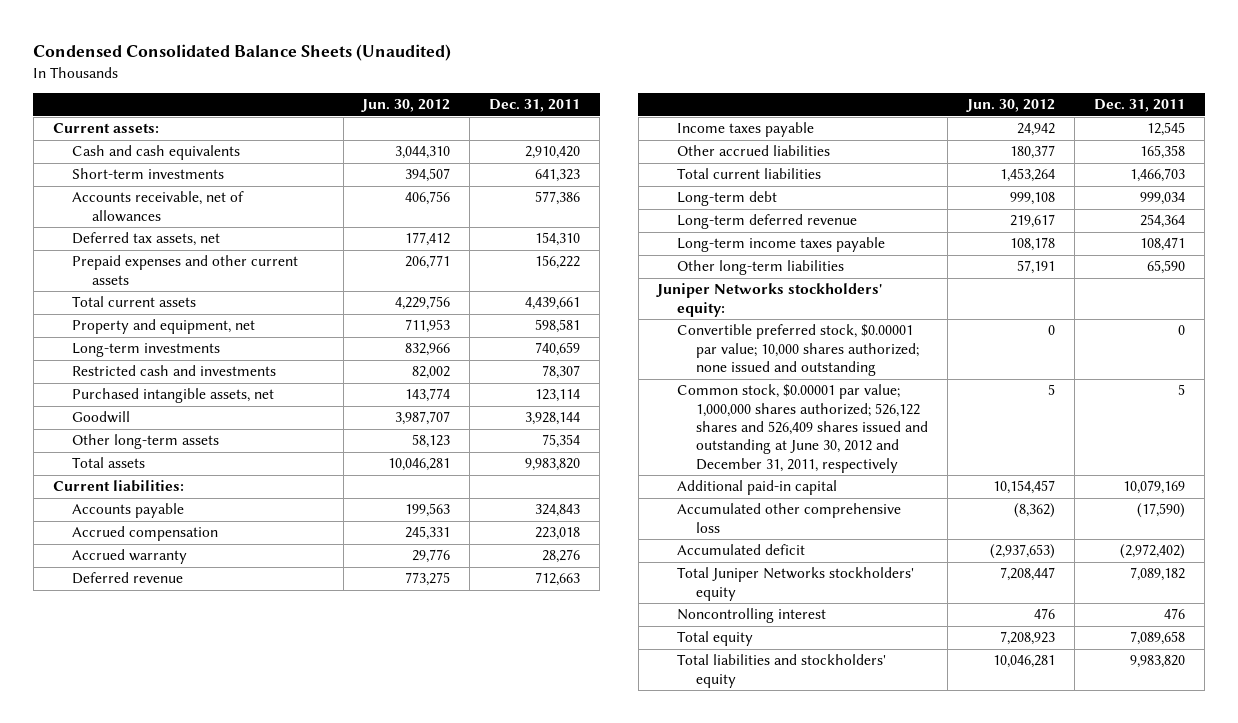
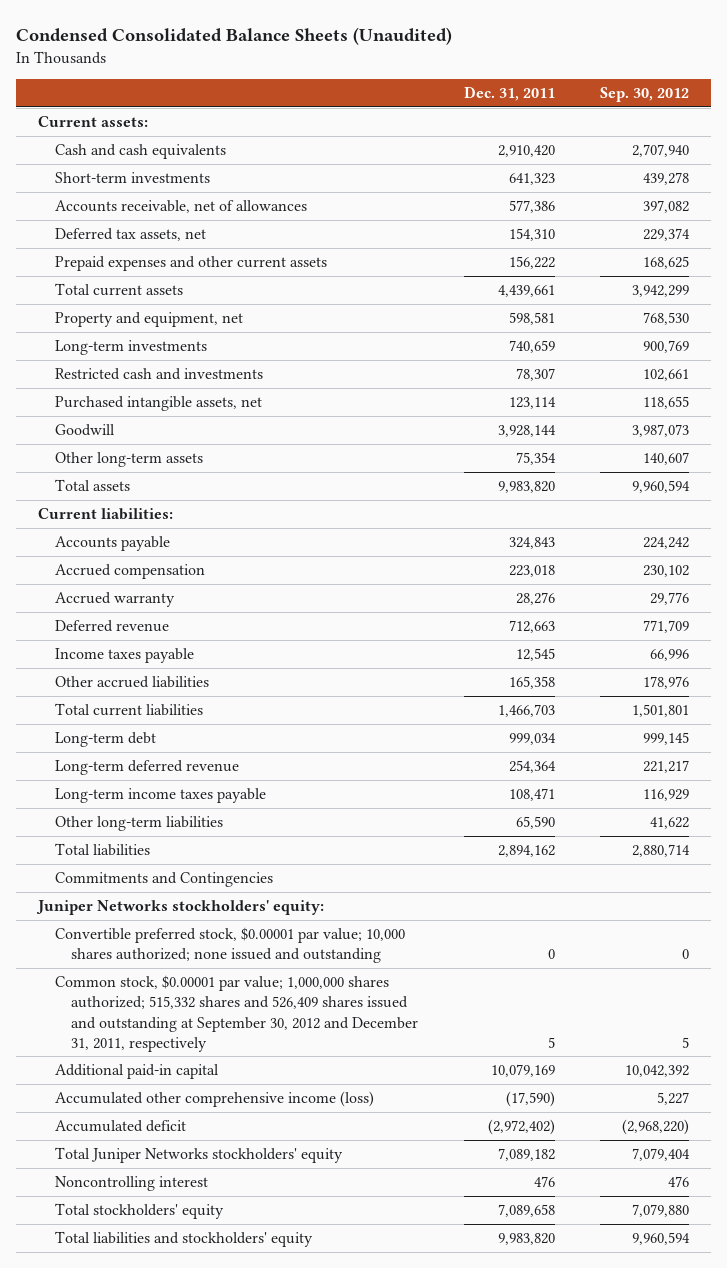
[361,99,451,113] Jun. 30, 2012 -> none
none -> [599,86,689,102] Sep. 30, 2012
none -> [54,843,150,857] Total liabilities
none -> [54,872,273,888] Commitments and Contingencies
[676,384,929,473] Common stock, $0.00001 par value; 1,000,000 shares authorized; 526,122 shares and 526,409 shares issued and outstanding at June 30, 2012 and December 31, 2011, respectively -> [54,975,419,1052] Common stock, $0.00001 par value; 1,000,000 shares authorized; 515,332 shares and 526,409 shares issued and outstanding at September 30, 2012 and December 31, 2011, respectively
[676,503,901,533] Accumulated other comprehensive loss -> [54,1091,374,1108] Accumulated other comprehensive income (loss)
[676,631,753,647] Total equity -> [54,1203,224,1220] Total stockholders' equity

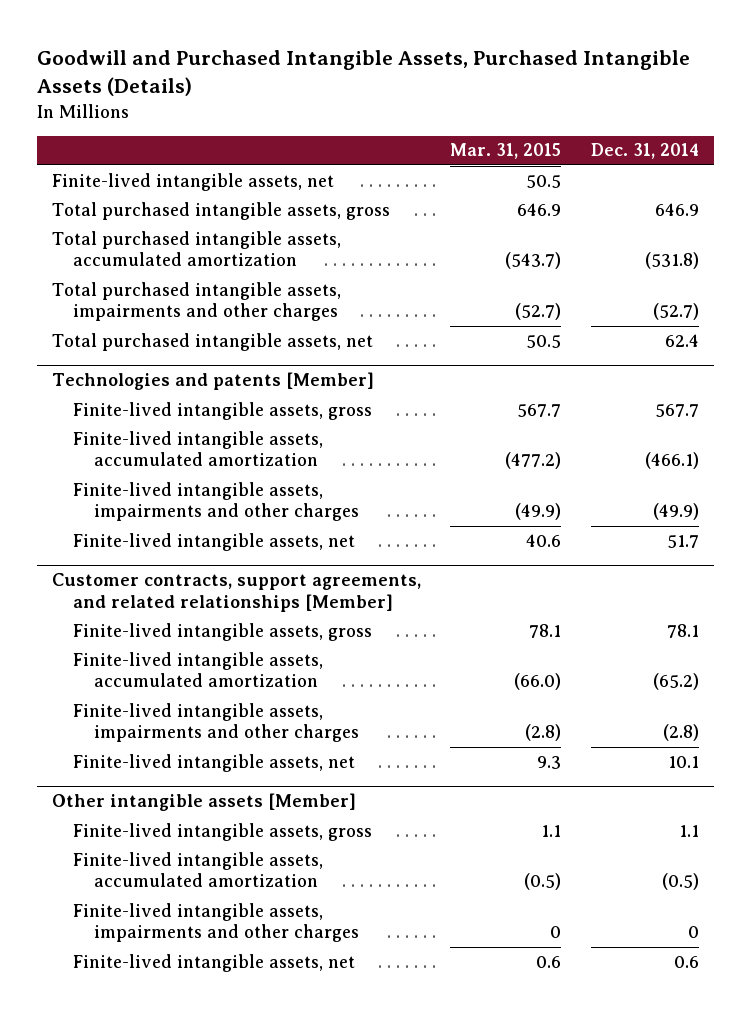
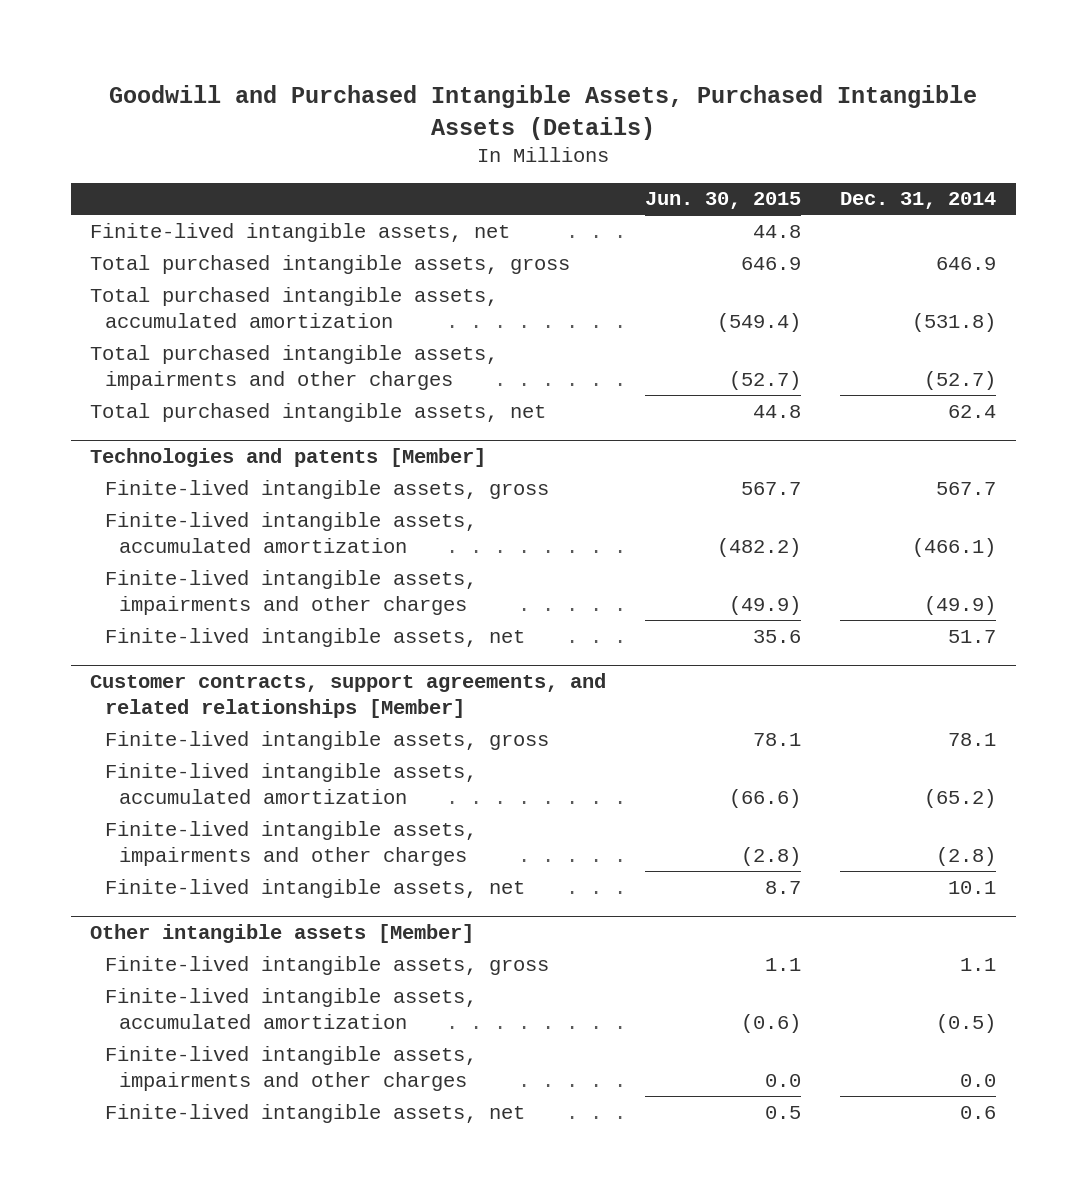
[450,143,562,160] Mar. 31, 2015 -> none
none -> [645,192,802,210] Jun. 30, 2015
[687,926,699,939] 0 -> [960,1074,997,1088] 0.0

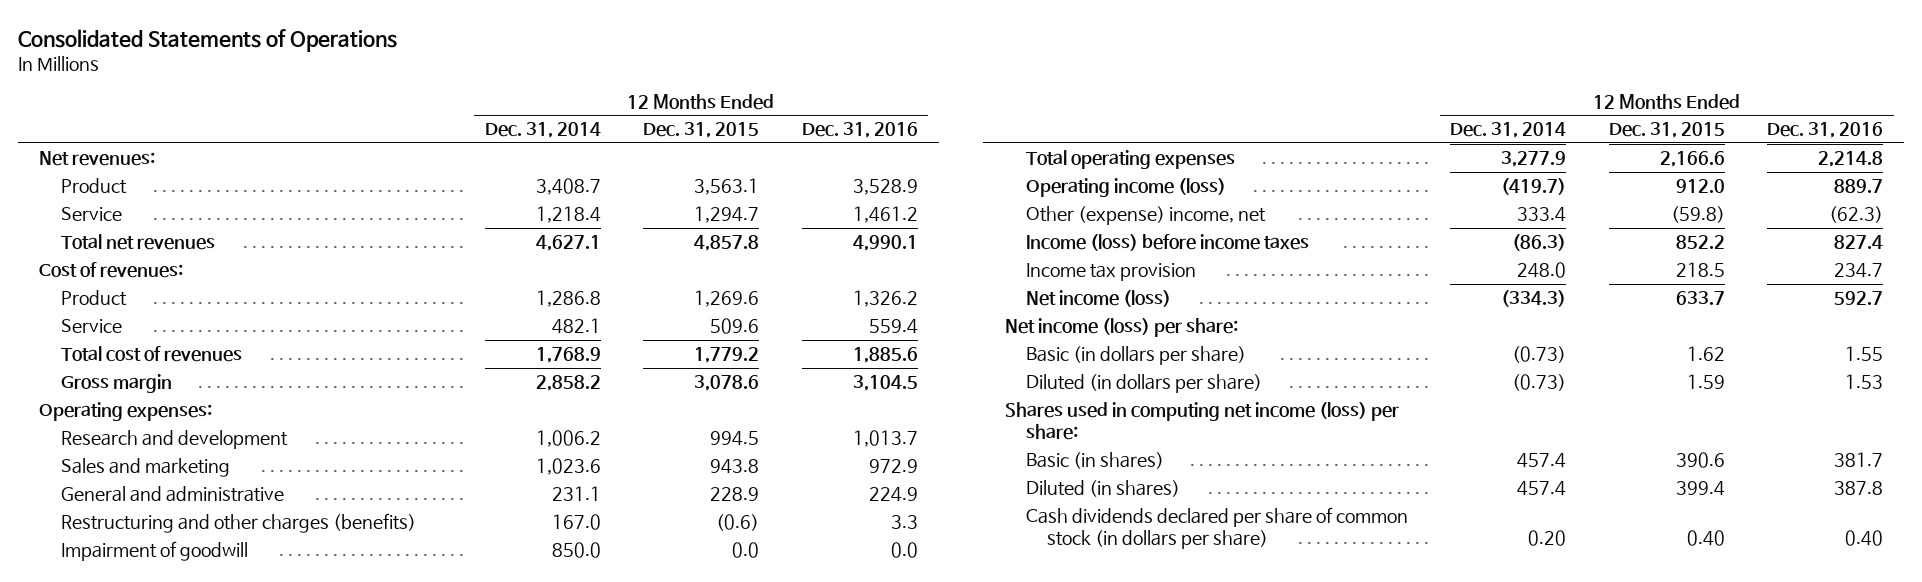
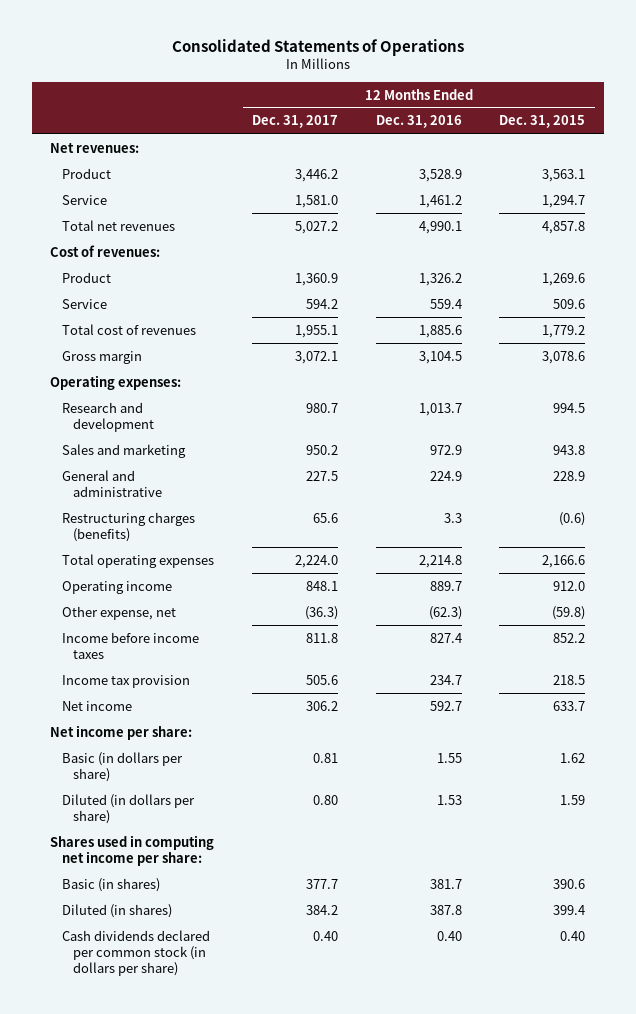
[485,122,602,139] Dec. 31, 2014 -> none
none -> [252,115,339,129] Dec. 31, 2017
[60,541,248,562] Impairment of goodwill -> none
[60,513,416,534] Restructuring and other charges (benefits) -> [61,511,195,542] Restructuring charges (benefits)
[1025,178,1226,198] Operating income (loss) -> [61,580,172,594] Operating income
[1025,206,1266,226] Other (expense) income, net -> [61,605,176,620] Other expense, net
[1025,234,1309,252] Income (loss) before income taxes -> [61,631,199,659] Income before income taxes
[1025,290,1171,308] Net income (loss) -> [61,700,132,711] Net income
[1004,318,1238,338] Net income (loss) per share: -> [50,724,193,740] Net income per share:
[1004,402,1399,441] Shares used in computing net income (loss) per share: -> [50,834,215,866] Shares used in computing net income per share:
[1025,507,1408,550] Cash dividends declared per share of common stock (in dollars per share) -> [61,929,210,977] Cash dividends declared per common stock (in dollars per share)

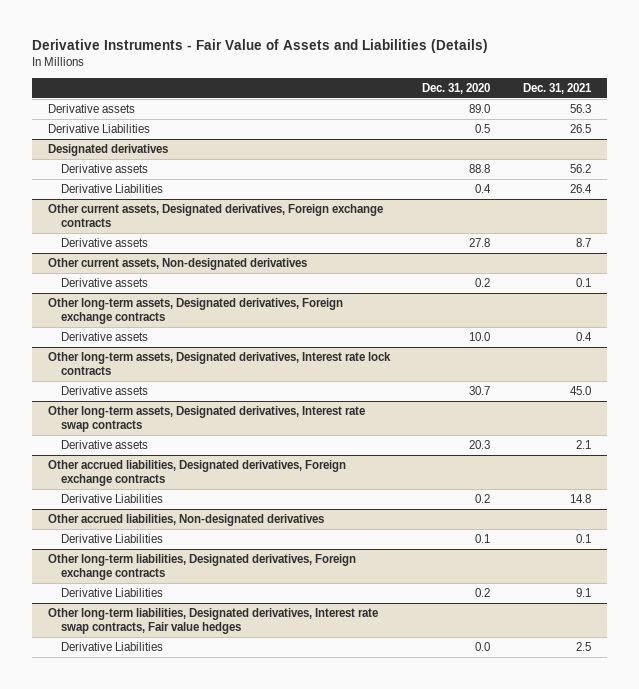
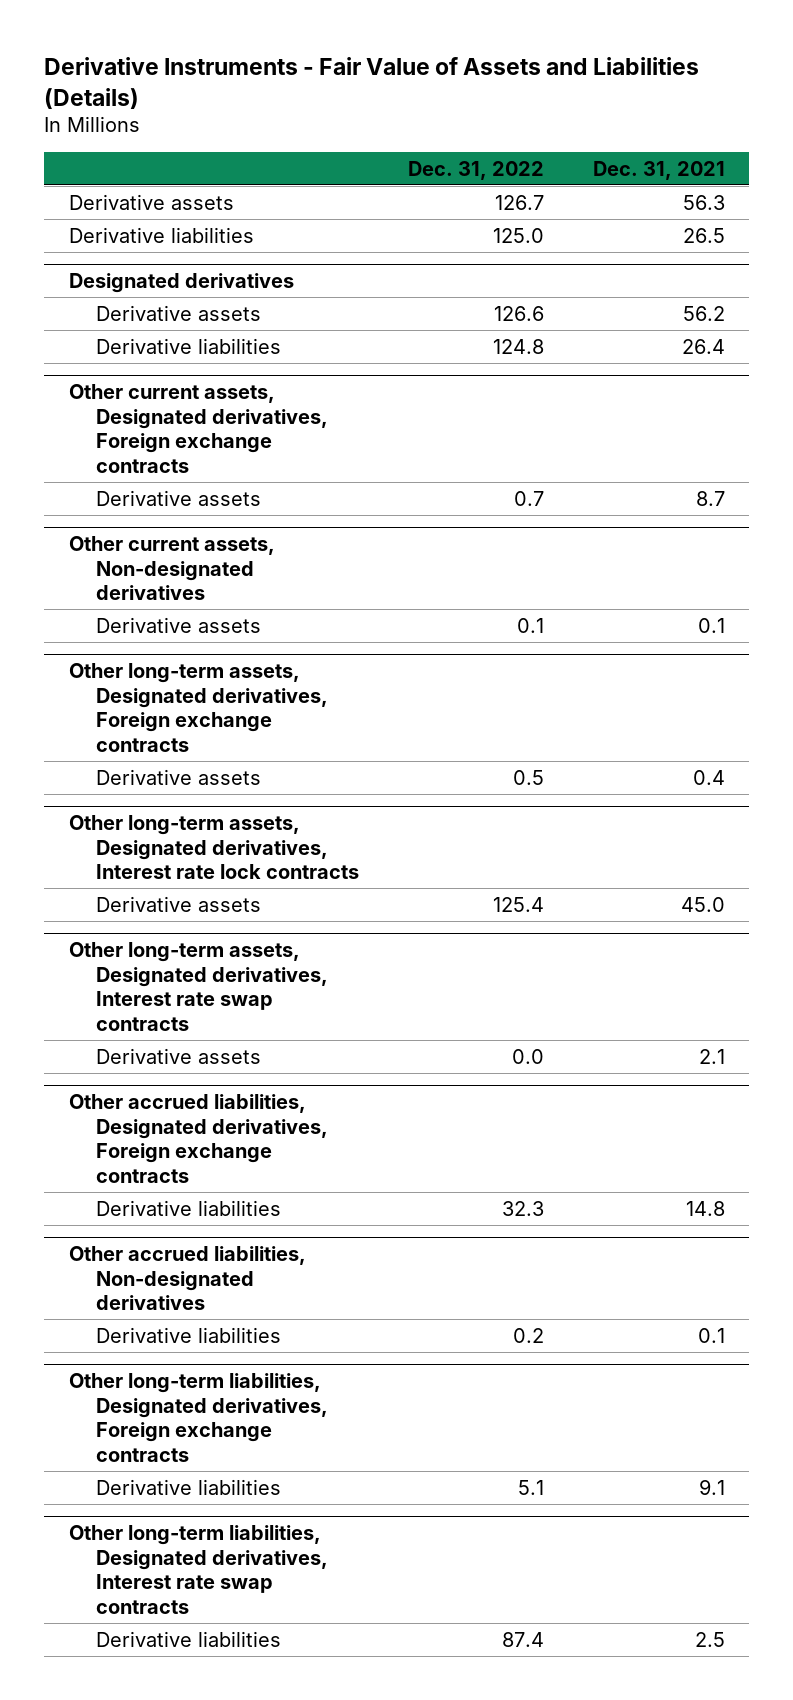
[422,82,491,94] Dec. 31, 2020 -> none
none -> [407,160,544,180] Dec. 31, 2022
[48,124,151,134] Derivative Liabilities -> [68,226,254,243] Derivative liabilities
[61,184,164,194] Derivative Liabilities -> [95,337,281,354] Derivative liabilities
[61,494,164,504] Derivative Liabilities -> [95,1199,281,1216] Derivative liabilities
[61,534,164,544] Derivative Liabilities -> [95,1326,281,1343] Derivative liabilities
[61,588,164,598] Derivative Liabilities -> [95,1478,281,1495] Derivative liabilities
[48,608,379,635] Other long-term liabilities, Designated derivatives, Interest rate swap contracts, Fair value hedges -> [68,1524,328,1615] Other long-term liabilities, Designated derivatives, Interest rate swap contracts
[61,642,164,652] Derivative Liabilities -> [95,1630,281,1647] Derivative liabilities

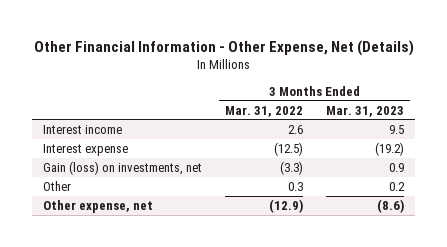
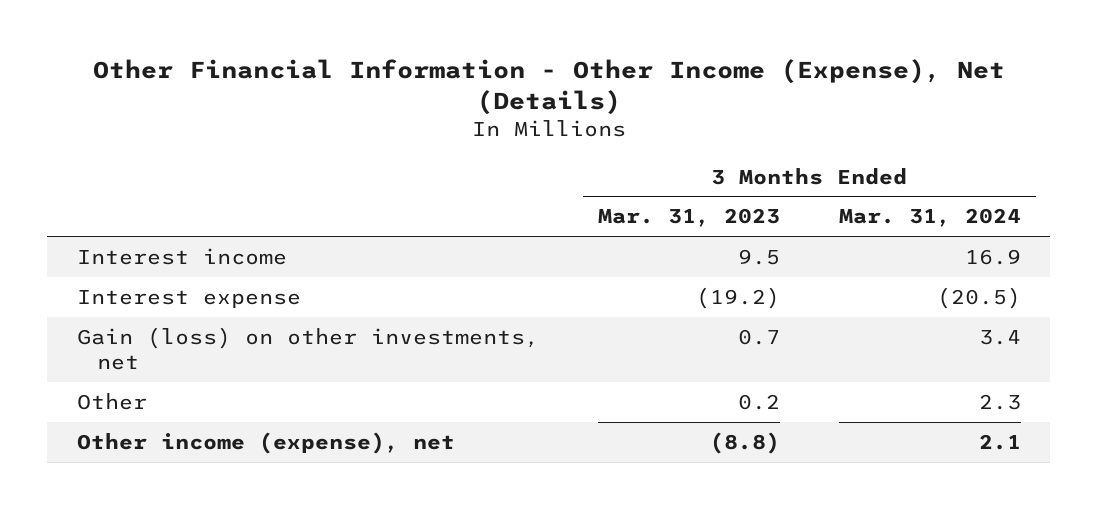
[33,39,414,56] Other Financial Information - Other Expense, Net (Details) -> [92,59,1005,116] Other Financial Information - Other Income (Expense), Net (Details)
[225,105,304,117] Mar. 31, 2022 -> none
none -> [838,208,1021,228] Mar. 31, 2024
[43,160,203,175] Gain (loss) on investments, net -> [76,327,539,371] Gain (loss) on other investments, net
[389,162,405,172] 0.9 -> [737,329,780,346] 0.7
[43,199,154,213] Other expense, net -> [76,432,455,455] Other income (expense), net
[377,198,405,213] (8.6) -> [709,432,780,455] (8.8)

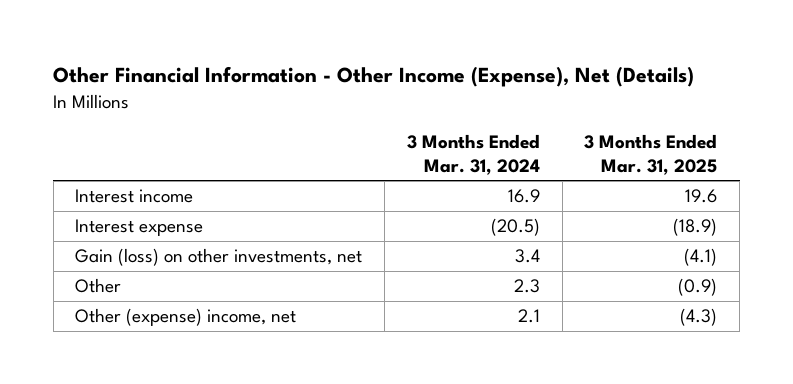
[597,208,780,228] Mar. 31, 2023 -> none
none -> [584,133,718,175] 3 Months Ended Mar. 31, 2025
[76,432,455,455] Other income (expense), net -> [75,308,297,327] Other (expense) income, net

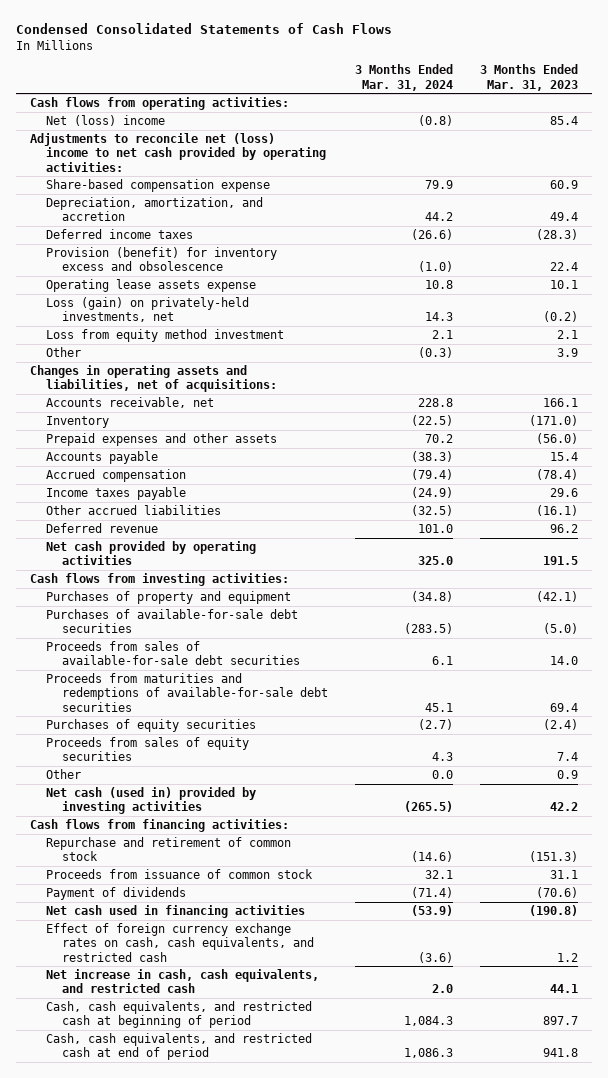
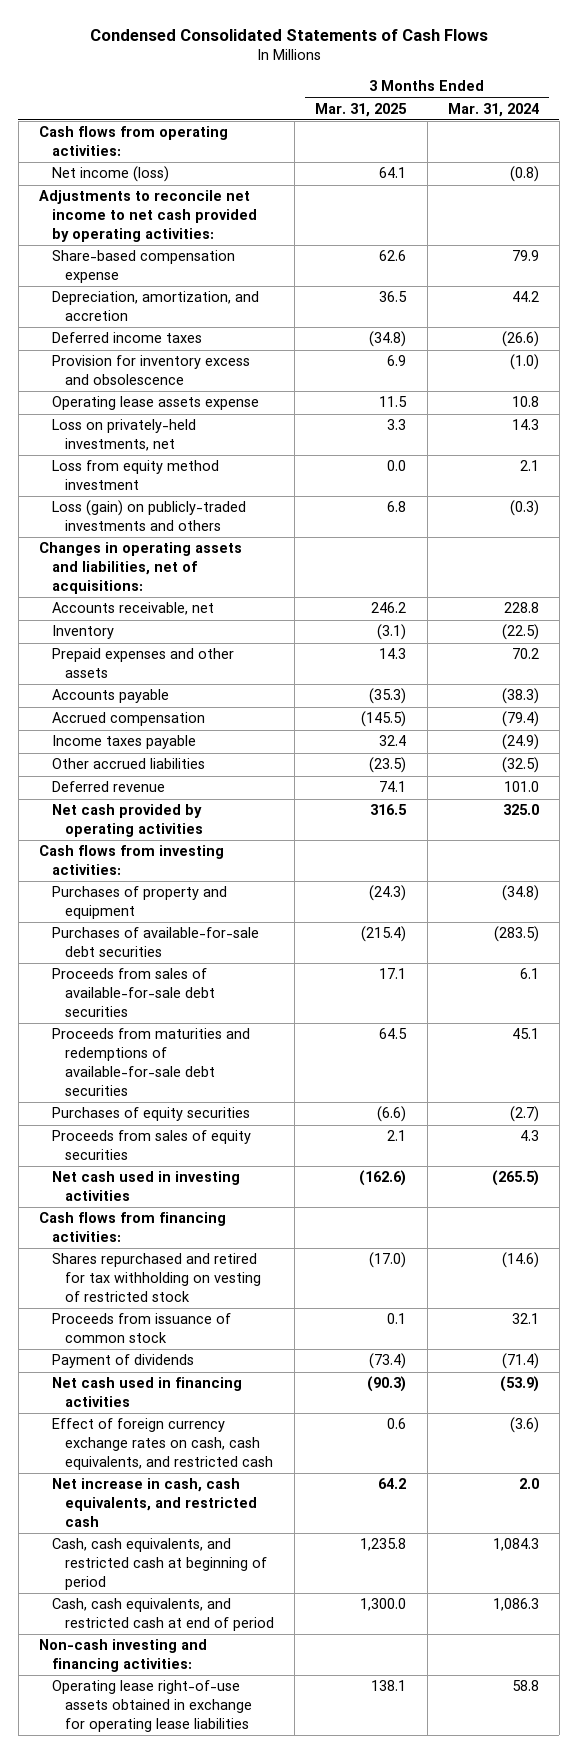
[480,64,579,91] 3 Months Ended Mar. 31, 2023 -> none
none -> [315,102,408,117] Mar. 31, 2025
[46,115,166,127] Net (loss) income -> [52,166,170,183] Net income (loss)
[29,133,327,172] Adjustments to reconcile net (loss) income to net cash provided by operating activities: -> [38,190,258,242] Adjustments to reconcile net income to net cash provided by operating activities:
[46,247,278,272] Provision (benefit) for inventory excess and obsolescence -> [52,355,251,386] Provision for inventory excess and obsolescence
[46,297,250,323] Loss (gain) on privately-held investments, net -> [52,419,197,452] Loss on privately-held investments, net
[46,347,82,358] Other -> none
none -> [52,500,247,532] Loss (gain) on publicly-traded investments and others
[46,769,82,780] Other -> none
[46,787,257,815] Net cash (used in) provided by investing activities -> [52,1171,241,1202] Net cash used in investing activities
[46,837,292,862] Repurchase and retirement of common stock -> [52,1253,262,1302] Shares repurchased and retired for tax withholding on vesting of restricted stock
none -> [38,1639,207,1673] Non-cash investing and financing activities:
none -> [52,1680,253,1732] Operating lease right-of-use assets obtained in exchange for operating lease liabilities

